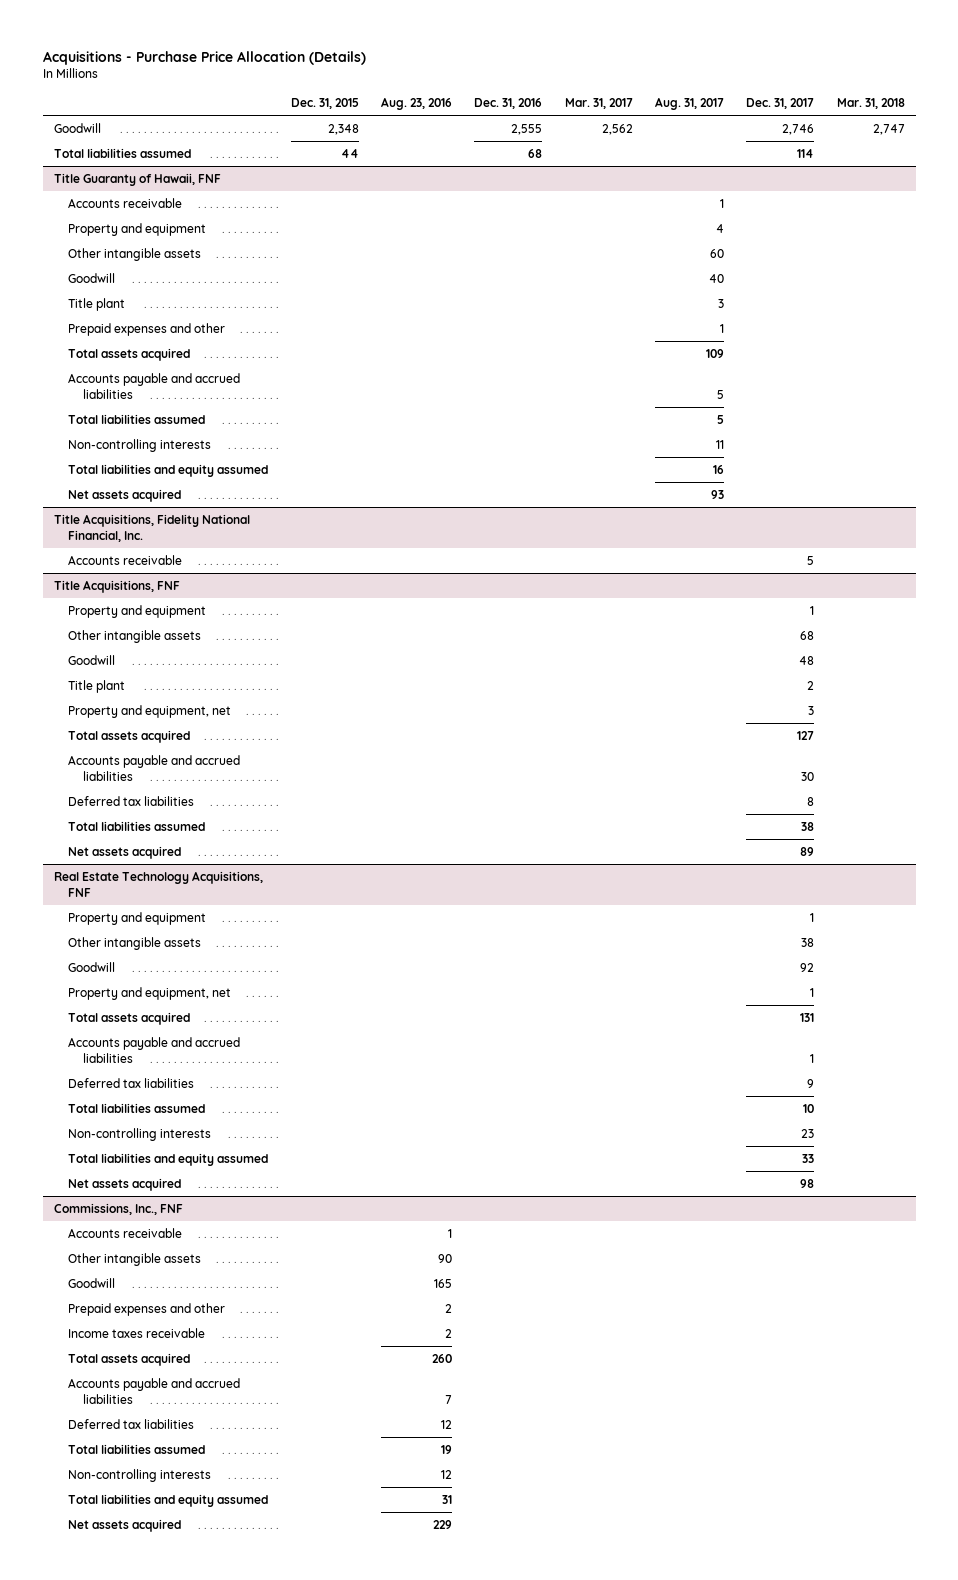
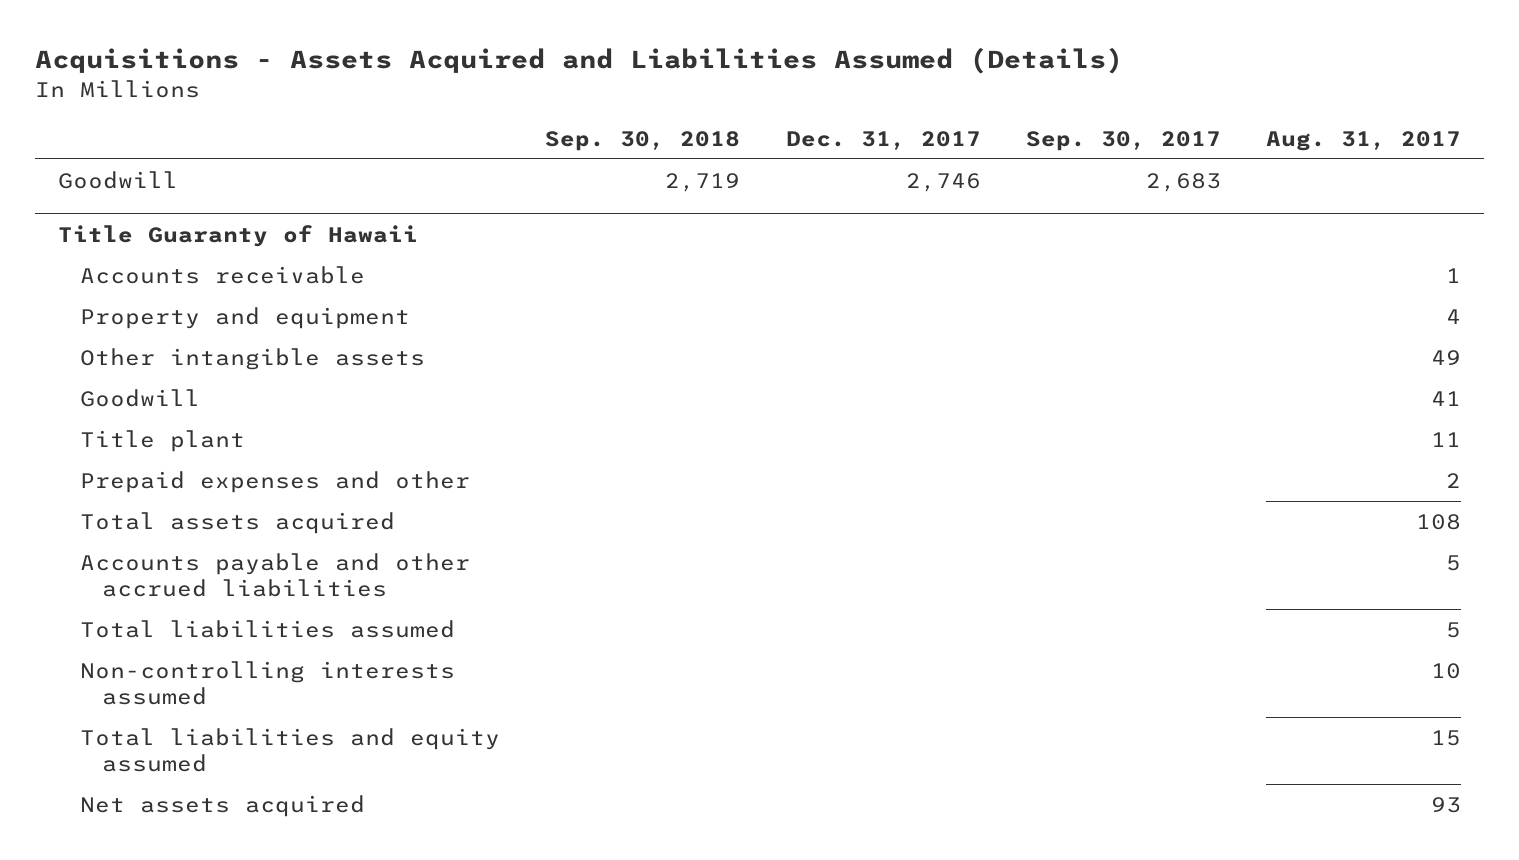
[42,50,366,65] Acquisitions - Purchase Price Allocation (Details) -> [35,47,1124,75] Acquisitions - Assets Acquired and Liabilities Assumed (Details)
[290,98,359,110] Dec. 31, 2015 -> none
[380,97,452,111] Aug. 23, 2016 -> none
[474,98,543,110] Dec. 31, 2016 -> none
[564,98,633,110] Mar. 31, 2017 -> none
[836,98,905,110] Mar. 31, 2018 -> none
none -> [545,130,741,151] Sep. 30, 2018
none -> [1025,130,1221,151] Sep. 30, 2017
[53,147,191,158] Total liabilities assumed -> none
[53,172,221,186] Title Guaranty of Hawaii, FNF -> [57,224,418,247] Title Guaranty of Hawaii
[709,248,724,258] 60 -> [1431,349,1462,365] 49
[708,273,724,283] 40 -> [1431,390,1462,406] 41
[717,298,724,308] 3 -> [1431,431,1462,447] 11
[719,323,724,333] 1 -> [1446,472,1462,488] 2
[705,348,724,358] 109 -> [1416,513,1462,530] 108
[68,372,241,399] Accounts payable and accrued liabilities -> [80,552,471,597] Accounts payable and other accrued liabilities
[68,438,212,452] Non-controlling interests -> [80,660,456,705] Non-controlling interests assumed
[715,439,724,449] 11 -> [1431,662,1462,679] 10
[712,464,724,474] 16 -> [1431,729,1462,746] 15
[53,513,250,542] Title Acquisitions, Fidelity National Financial, Inc. -> none
[68,554,183,565] Accounts receivable -> none
[53,579,180,593] Title Acquisitions, FNF -> none
[68,604,207,618] Property and equipment -> none
[68,629,202,643] Other intangible assets -> none
[68,654,116,665] Goodwill -> none
[68,679,126,693] Title plant -> none
[68,704,232,718] Property and equipment, net -> none
[68,729,191,743] Total assets acquired -> none
[68,754,241,781] Accounts payable and accrued liabilities -> none
[68,795,195,806] Deferred tax liabilities -> none
[68,820,206,831] Total liabilities assumed -> none
[68,845,182,859] Net assets acquired -> none
[53,870,263,897] Real Estate Technology Acquisitions, FNF -> none
[68,911,207,925] Property and equipment -> none
[68,936,202,950] Other intangible assets -> none
[68,961,116,972] Goodwill -> none
[68,986,232,1000] Property and equipment, net -> none
[68,1011,191,1025] Total assets acquired -> none
[68,1036,241,1063] Accounts payable and accrued liabilities -> none
[68,1077,195,1088] Deferred tax liabilities -> none
[68,1102,206,1113] Total liabilities assumed -> none
[68,1127,212,1141] Non-controlling interests -> none
[68,1152,269,1166] Total liabilities and equity assumed -> none
[68,1177,182,1191] Net assets acquired -> none
[53,1202,183,1215] Commissions, Inc., FNF -> none
[68,1227,183,1238] Accounts receivable -> none
[68,1252,202,1266] Other intangible assets -> none
[68,1277,116,1288] Goodwill -> none
[68,1302,226,1316] Prepaid expenses and other -> none
[68,1327,206,1338] Income taxes receivable -> none
[68,1352,191,1366] Total assets acquired -> none
[68,1377,241,1404] Accounts payable and accrued liabilities -> none
[68,1418,195,1429] Deferred tax liabilities -> none
[68,1443,206,1454] Total liabilities assumed -> none
[68,1468,212,1482] Non-controlling interests -> none
[68,1493,269,1507] Total liabilities and equity assumed -> none
[68,1518,182,1532] Net assets acquired -> none

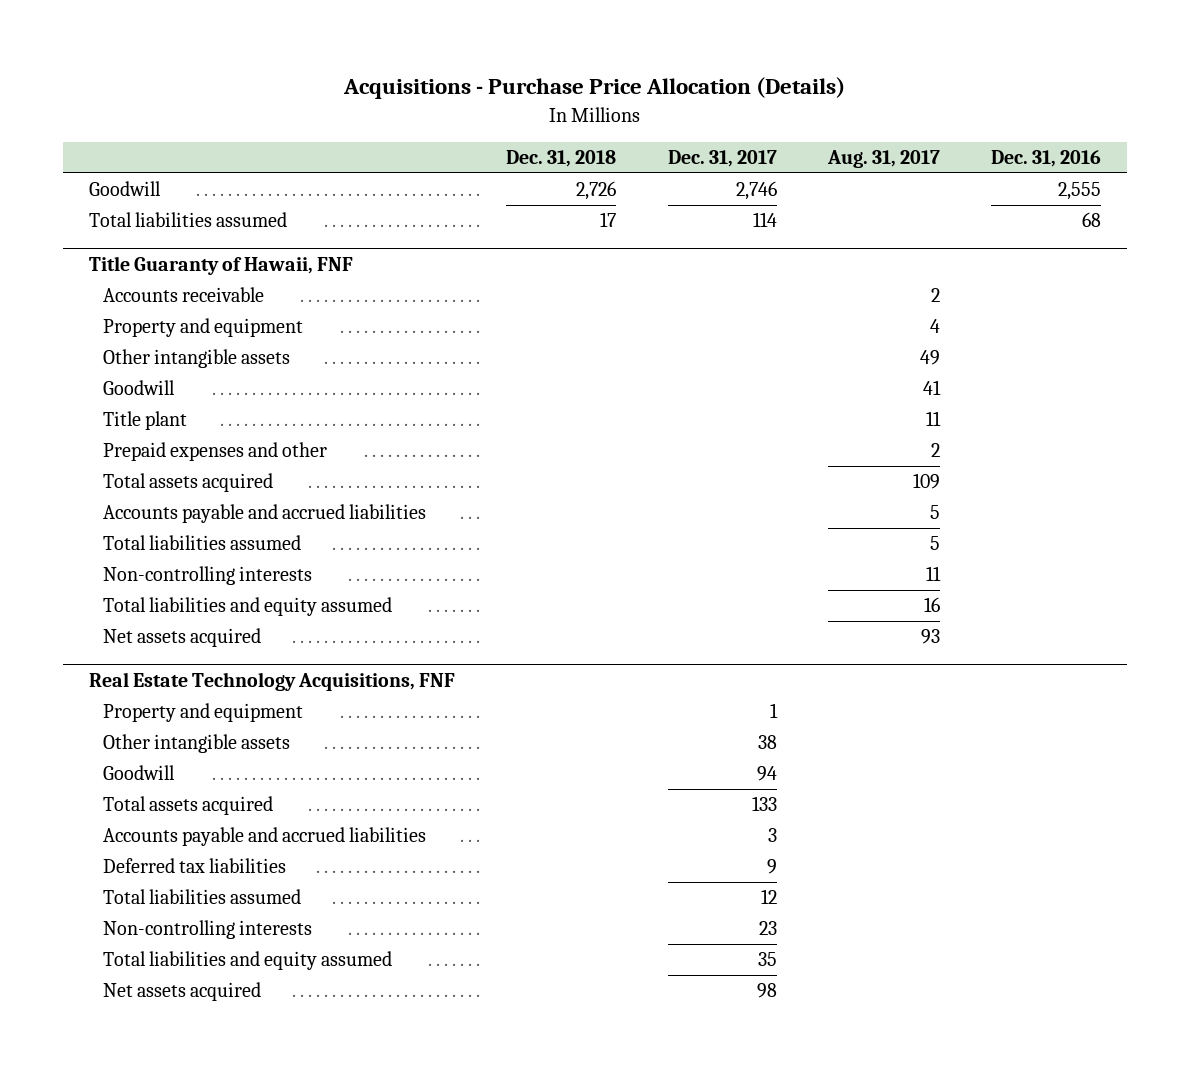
[35,47,1124,75] Acquisitions - Assets Acquired and Liabilities Assumed (Details) -> [343,77,846,100] Acquisitions - Purchase Price Allocation (Details)
[545,130,741,151] Sep. 30, 2018 -> none
[1025,130,1221,151] Sep. 30, 2017 -> none
none -> [506,150,617,168] Dec. 31, 2018
none -> [991,150,1102,168] Dec. 31, 2016
none -> [88,212,287,228] Total liabilities assumed
[57,224,418,247] Title Guaranty of Hawaii -> [88,256,353,276] Title Guaranty of Hawaii, FNF
[1446,267,1462,283] 1 -> [931,288,941,303] 2
[1416,513,1462,530] 108 -> [913,473,941,490] 109
[80,552,471,597] Accounts payable and other accrued liabilities -> [103,504,427,524] Accounts payable and accrued liabilities
[80,660,456,705] Non-controlling interests assumed -> [103,566,313,586] Non-controlling interests
[1431,662,1462,679] 10 -> [926,566,942,582] 11
[1431,729,1462,746] 15 -> [924,597,941,613] 16
none -> [88,672,455,692] Real Estate Technology Acquisitions, FNF
none -> [103,703,304,723] Property and equipment
none -> [103,734,291,754] Other intangible assets
none -> [103,765,176,781] Goodwill
none -> [103,796,274,816] Total assets acquired
none -> [103,827,427,847] Accounts payable and accrued liabilities
none -> [103,858,287,874] Deferred tax liabilities
none -> [103,889,302,905] Total liabilities assumed
none -> [103,920,313,940] Non-controlling interests
none -> [103,951,393,971] Total liabilities and equity assumed
none -> [103,982,262,1002] Net assets acquired

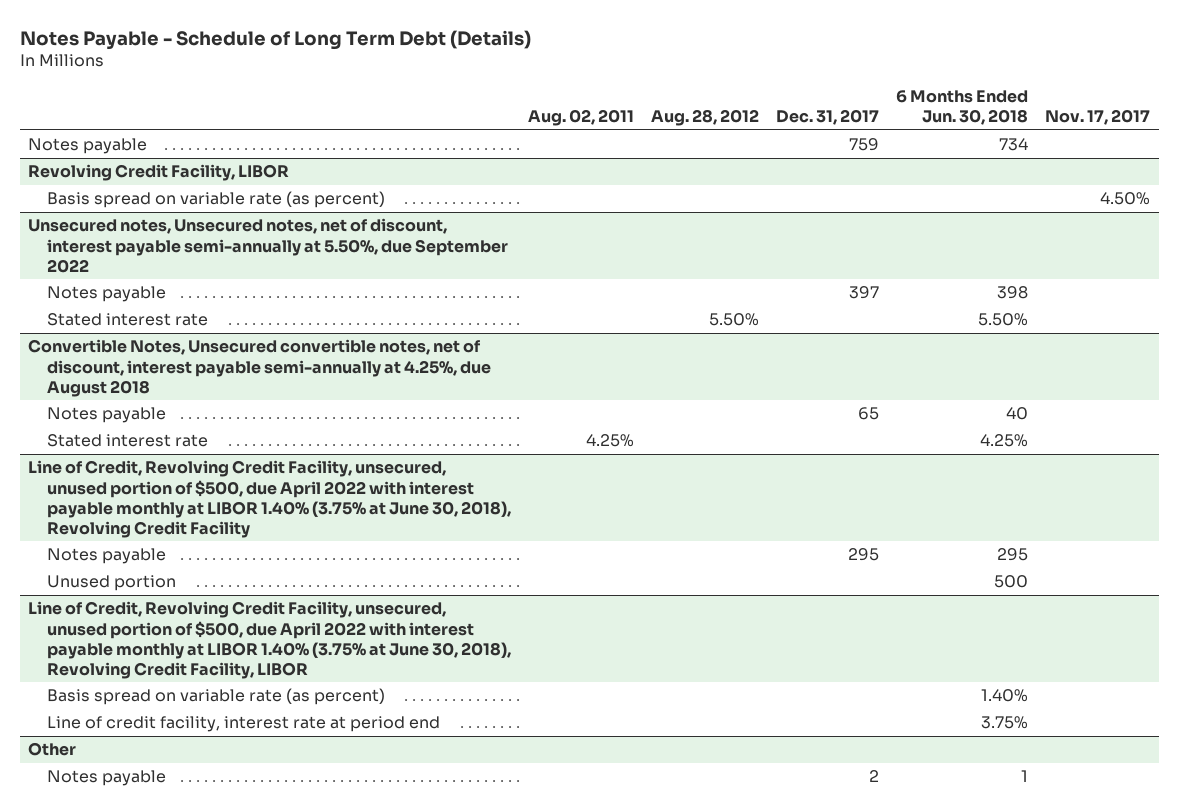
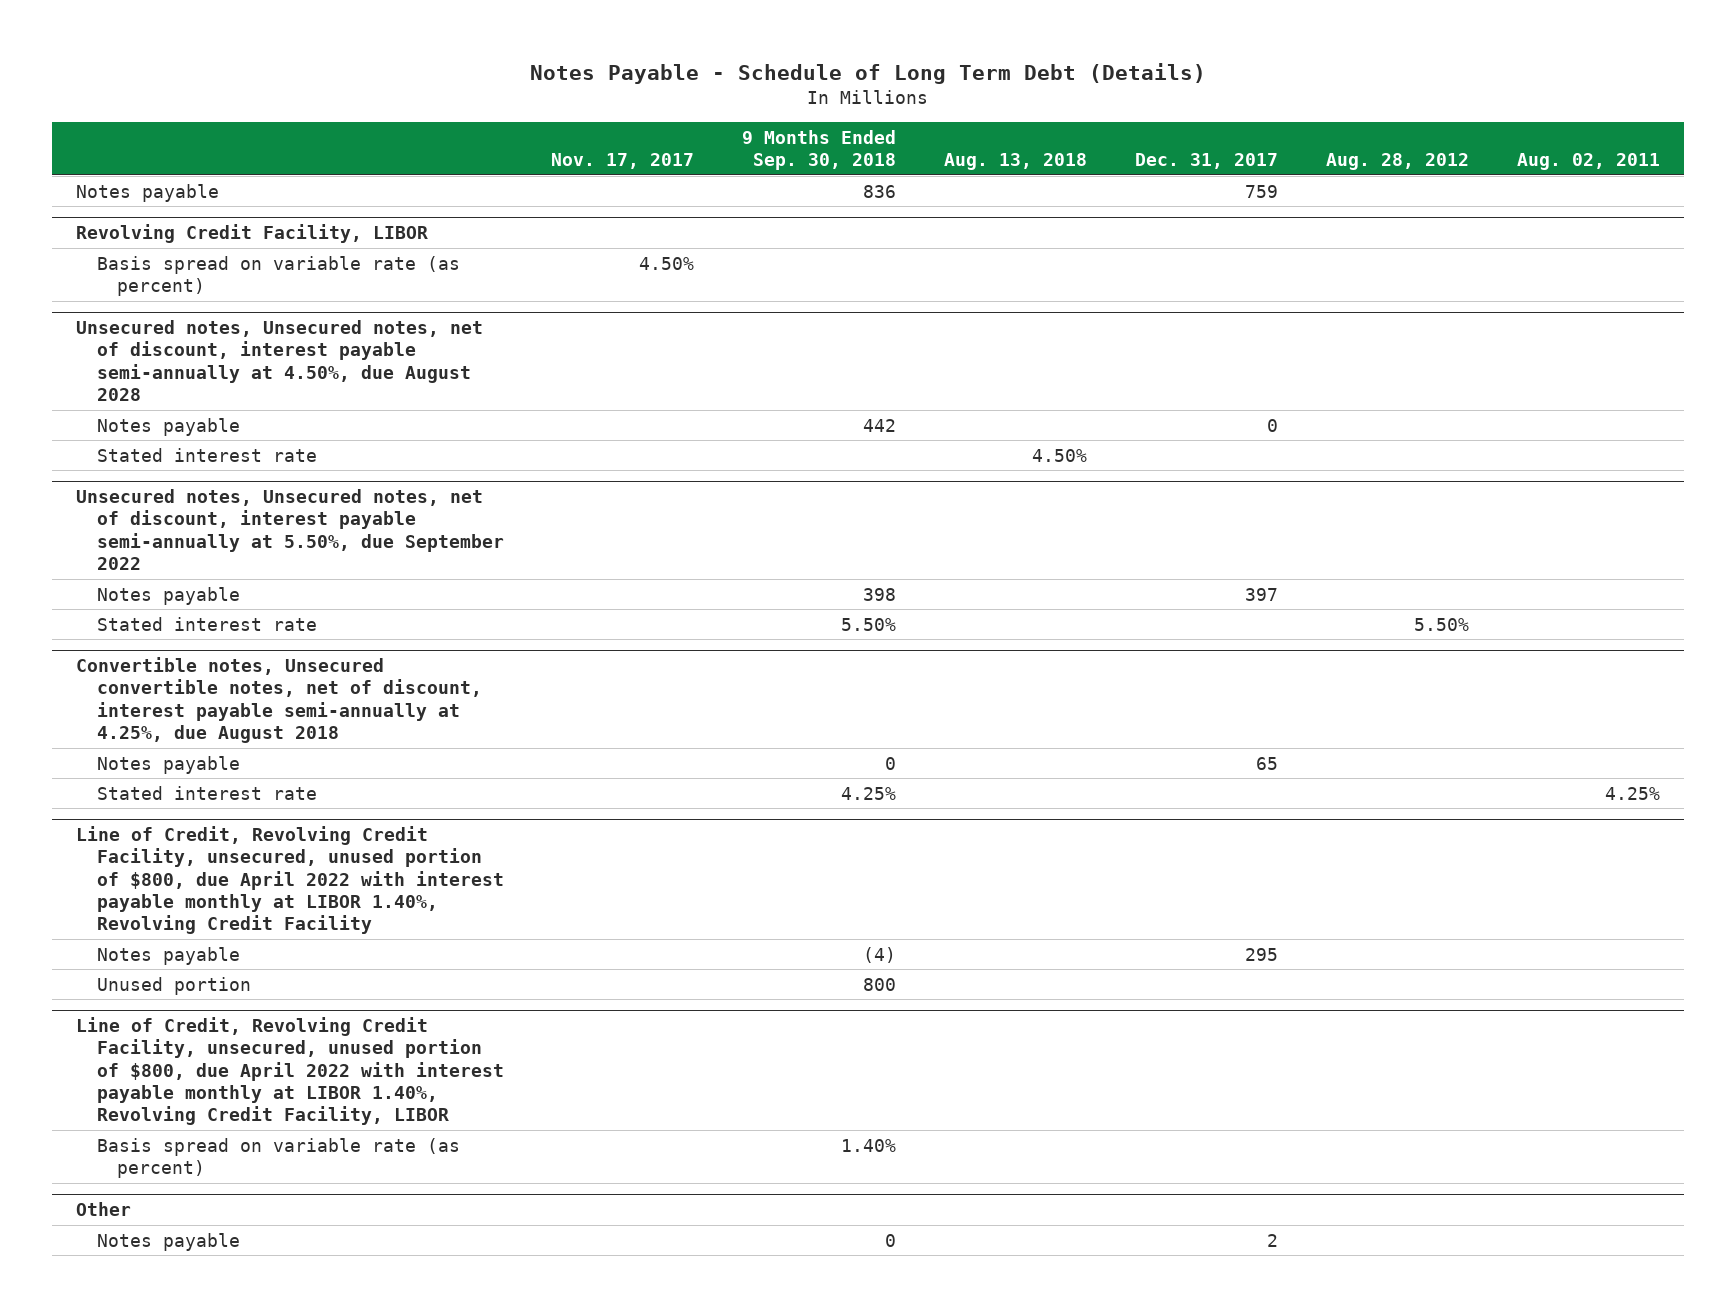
[896,89,1029,125] 6 Months Ended Jun. 30, 2018 -> none
none -> [742,129,897,171] 9 Months Ended Sep. 30, 2018
none -> [944,153,1088,171] Aug. 13, 2018
none -> [76,319,484,402] Unsecured notes, Unsecured notes, net of discount, interest payable semi-annually at 4.50%, due August 2028
none -> [96,417,240,436] Notes payable
none -> [96,447,317,462] Stated interest rate
[28,339,492,397] Convertible Notes, Unsecured convertible notes, net of discount, interest payable semi-annually at 4.25%, due August 2018 -> [76,656,482,744] Convertible notes, Unsecured convertible notes, net of discount, interest payable semi-annually at 4.25%, due August 2018
[28,460,512,538] Line of Credit, Revolving Credit Facility, unsecured, unused portion of $500, due April 2022 with interest payable monthly at LIBOR 1.40% (3.75% at June 30, 2018), Revolving Credit Facility -> [76,825,504,935] Line of Credit, Revolving Credit Facility, unsecured, unused portion of $800, due April 2022 with interest payable monthly at LIBOR 1.40%, Revolving Credit Facility
[28,601,512,679] Line of Credit, Revolving Credit Facility, unsecured, unused portion of $500, due April 2022 with interest payable monthly at LIBOR 1.40% (3.75% at June 30, 2018), Revolving Credit Facility, LIBOR -> [76,1016,504,1126] Line of Credit, Revolving Credit Facility, unsecured, unused portion of $800, due April 2022 with interest payable monthly at LIBOR 1.40%, Revolving Credit Facility, LIBOR
[47,716,441,733] Line of credit facility, interest rate at period end -> none

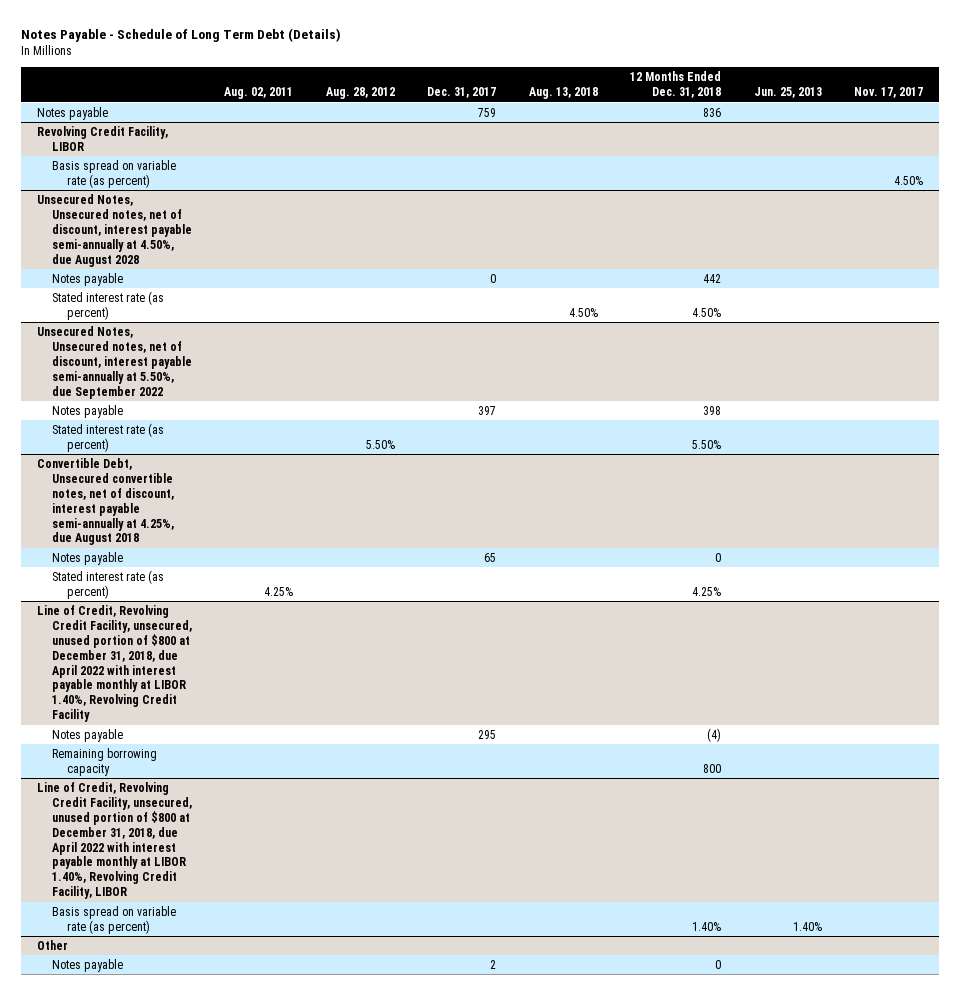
[742,129,897,171] 9 Months Ended Sep. 30, 2018 -> none
none -> [630,71,722,99] 12 Months Ended Dec. 31, 2018
none -> [753,87,822,99] Jun. 25, 2013
[76,319,484,402] Unsecured notes, Unsecured notes, net of discount, interest payable semi-annually at 4.50%, due August 2028 -> [36,193,192,267] Unsecured Notes, Unsecured notes, net of discount, interest payable semi-annually at 4.50%, due August 2028
[96,447,317,462] Stated interest rate -> [51,290,164,320] Stated interest rate (as percent)
[76,488,504,571] Unsecured notes, Unsecured notes, net of discount, interest payable semi-annually at 5.50%, due September 2022 -> [36,325,192,399] Unsecured Notes, Unsecured notes, net of discount, interest payable semi-annually at 5.50%, due September 2022
[96,616,317,631] Stated interest rate -> [51,422,164,452] Stated interest rate (as percent)
[76,656,482,744] Convertible notes, Unsecured convertible notes, net of discount, interest payable semi-annually at 4.25%, due August 2018 -> [36,457,174,546] Convertible Debt, Unsecured convertible notes, net of discount, interest payable semi-annually at 4.25%, due August 2018
[96,785,317,800] Stated interest rate -> [51,569,164,599] Stated interest rate (as percent)
[76,825,504,935] Line of Credit, Revolving Credit Facility, unsecured, unused portion of $800, due April 2022 with interest payable monthly at LIBOR 1.40%, Revolving Credit Facility -> [36,604,192,723] Line of Credit, Revolving Credit Facility, unsecured, unused portion of $800 at December 31, 2018, due April 2022 with interest payable monthly at LIBOR 1.40%, Revolving Credit Facility
[96,976,251,995] Unused portion -> [51,747,157,776] Remaining borrowing capacity
[76,1016,504,1126] Line of Credit, Revolving Credit Facility, unsecured, unused portion of $800, due April 2022 with interest payable monthly at LIBOR 1.40%, Revolving Credit Facility, LIBOR -> [36,781,192,900] Line of Credit, Revolving Credit Facility, unsecured, unused portion of $800 at December 31, 2018, due April 2022 with interest payable monthly at LIBOR 1.40%, Revolving Credit Facility, LIBOR

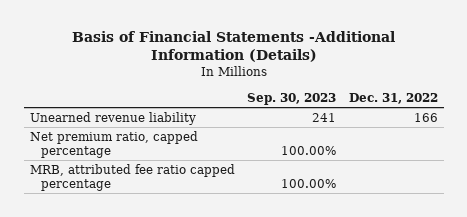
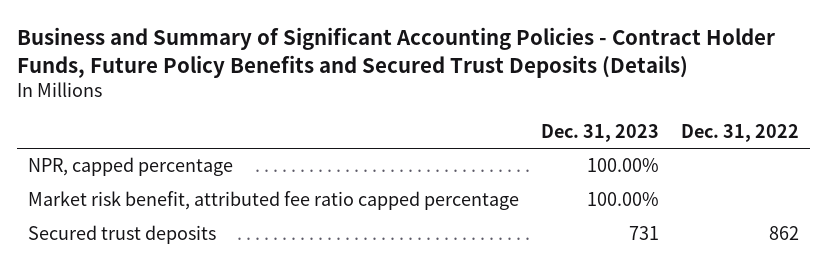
[71,30,395,63] Basis of Financial Statements -Additional Information (Details) -> [17,26,776,78] Business and Summary of Significant Accounting Policies - Contract Holder Funds, Future Policy Benefits and Secured Trust Deposits (Details)
[247,93,337,106] Sep. 30, 2023 -> none
none -> [541,123,660,142] Dec. 31, 2023
[29,111,196,125] Unearned revenue liability -> none
[29,130,198,158] Net premium ratio, capped percentage -> [28,157,234,177] NPR, capped percentage
[29,163,235,191] MRB, attributed fee ratio capped percentage -> [28,191,520,211] Market risk benefit, attributed fee ratio capped percentage
none -> [28,225,217,245] Secured trust deposits

